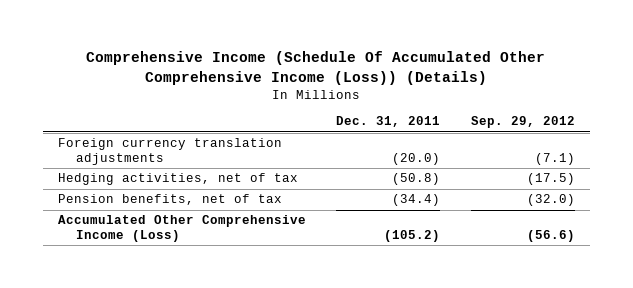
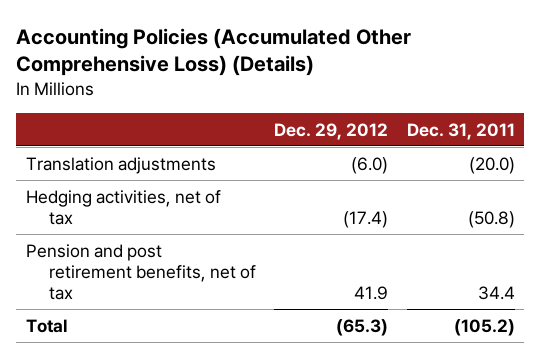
[86,51,546,85] Comprehensive Income (Schedule Of Accumulated Other Comprehensive Income (Loss)) (Details) -> [16,27,412,77] Accounting Policies (Accumulated Other Comprehensive Loss) (Details)
[470,116,575,129] Sep. 29, 2012 -> none
none -> [274,122,389,140] Dec. 29, 2012
[58,138,283,165] Foreign currency translation adjustments -> [25,156,216,174] Translation adjustments
[58,194,283,206] Pension benefits, net of tax -> [25,243,257,300] Pension and post retirement benefits, net of tax
[392,194,441,207] (34.4) -> [477,285,515,300] 34.4
[58,215,307,242] Accumulated Other Comprehensive Income (Loss) -> [25,318,68,333] Total

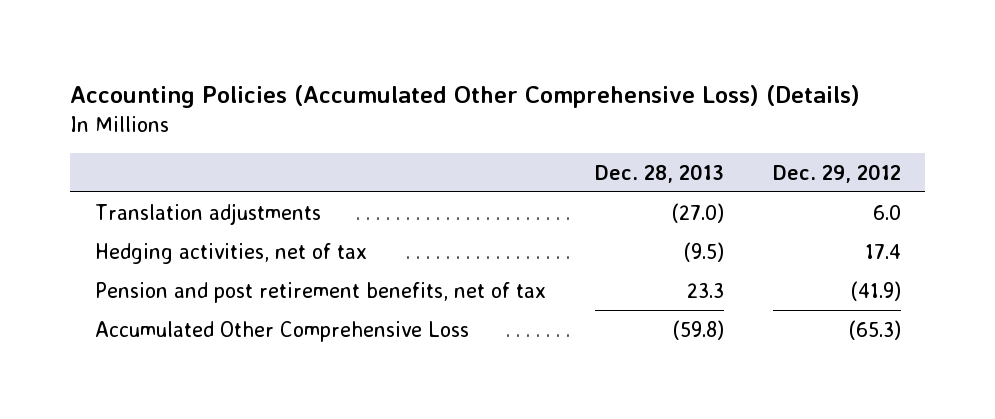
[406,122,515,140] Dec. 31, 2011 -> none
none -> [594,163,724,183] Dec. 28, 2013
[351,156,389,174] (6.0) -> [872,204,901,220] 6.0
[343,210,389,228] (17.4) -> [864,243,901,259] 17.4
[354,285,389,300] 41.9 -> [850,280,901,301] (41.9)
[25,318,68,333] Total -> [94,320,469,342] Accumulated Other Comprehensive Loss

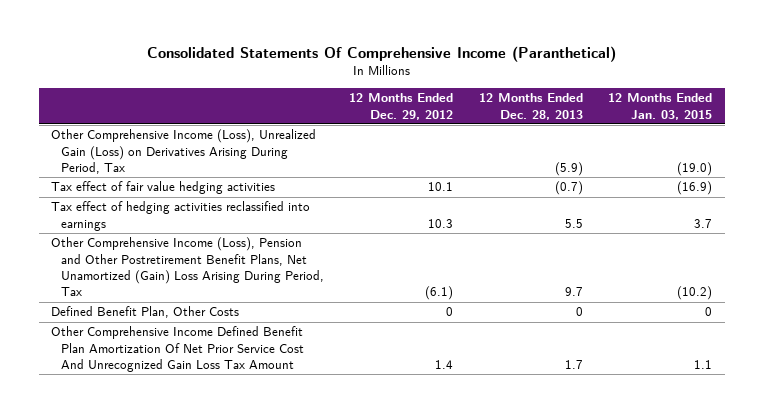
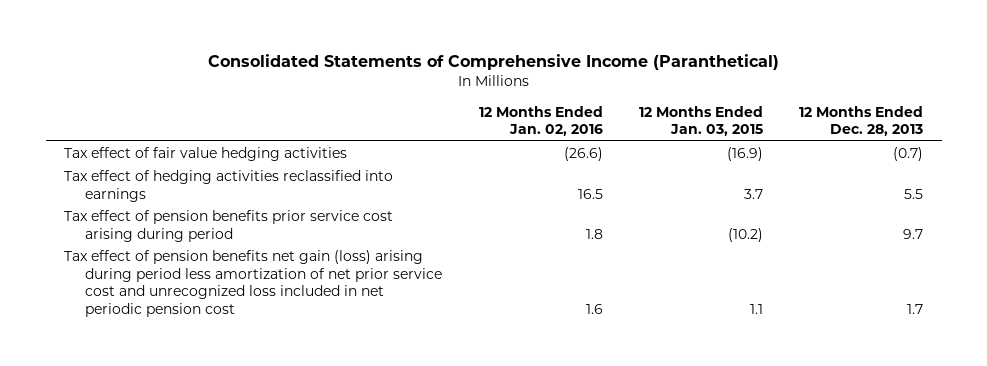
[146,46,616,63] Consolidated Statements Of Comprehensive Income (Paranthetical) -> [207,54,779,71] Consolidated Statements of Comprehensive Income (Paranthetical)
[349,93,454,120] 12 Months Ended Dec. 29, 2012 -> none
none -> [478,105,603,137] 12 Months Ended Jan. 02, 2016
[51,129,317,174] Other Comprehensive Income (Loss), Unrealized Gain (Loss) on Derivatives Arising During Period, Tax -> none
[51,306,240,319] Defined Benefit Plan, Other Costs -> none
[51,237,324,297] Other Comprehensive Income (Loss), Pension and Other Postretirement Benefit Plans, Net Unamortized (Gain) Loss Arising During Period, Tax -> [63,210,393,242] Tax effect of pension benefits prior service cost arising during period
[51,326,304,372] Other Comprehensive Income Defined Benefit Plan Amortization Of Net Prior Service Cost And Unrecognized Gain Loss Tax Amount -> [63,250,443,317] Tax effect of pension benefits net gain (loss) arising during period less amortization of net prior service cost and unrecognized loss included in net periodic pension cost

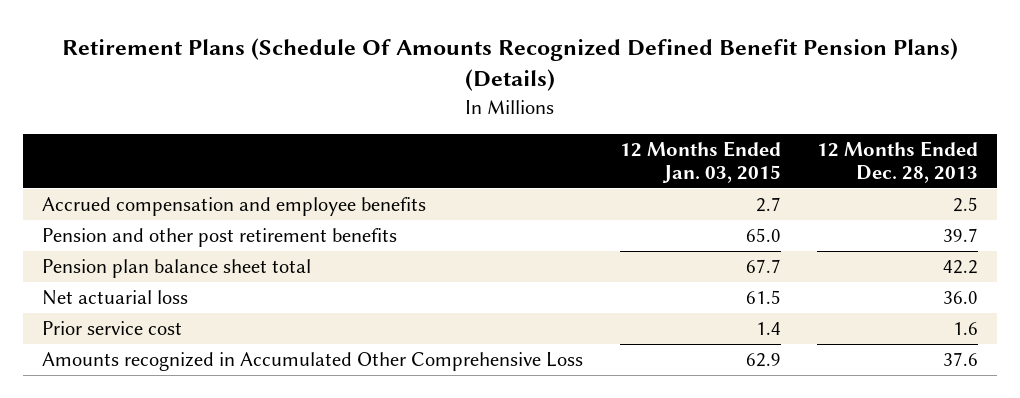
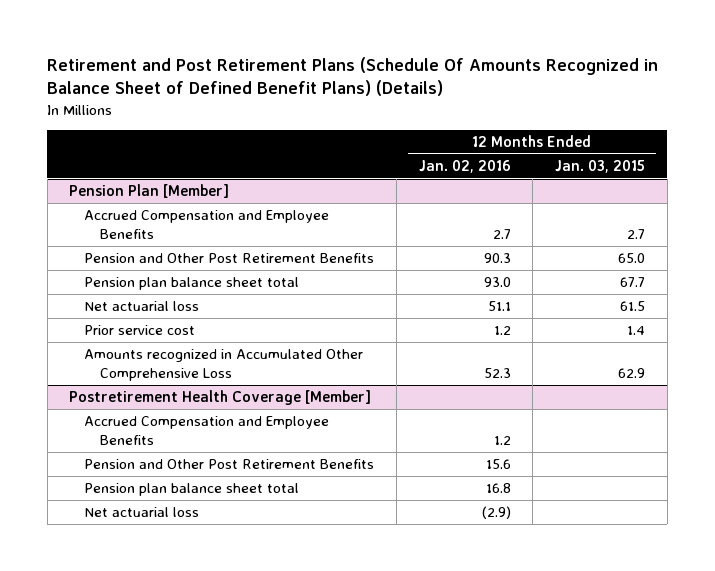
[62,37,959,92] Retirement Plans (Schedule Of Amounts Recognized Defined Benefit Pension Plans) (Details) -> [47,56,659,97] Retirement and Post Retirement Plans (Schedule Of Amounts Recognized in Balance Sheet of Defined Benefit Plans) (Details)
[817,140,979,184] 12 Months Ended Dec. 28, 2013 -> none
none -> [418,160,511,174] Jan. 02, 2016
none -> [69,184,230,199] Pension Plan [Member]
[41,196,426,216] Accrued compensation and employee benefits -> [84,210,330,240] Accrued Compensation and Employee Benefits
[41,227,397,247] Pension and other post retirement benefits -> [84,253,375,264] Pension and Other Post Retirement Benefits
none -> [69,390,372,406] Postretirement Health Coverage [Member]
none -> [84,416,330,446] Accrued Compensation and Employee Benefits
none -> [84,459,375,470] Pension and Other Post Retirement Benefits
none -> [84,483,300,497] Pension plan balance sheet total
none -> [84,507,200,518] Net actuarial loss

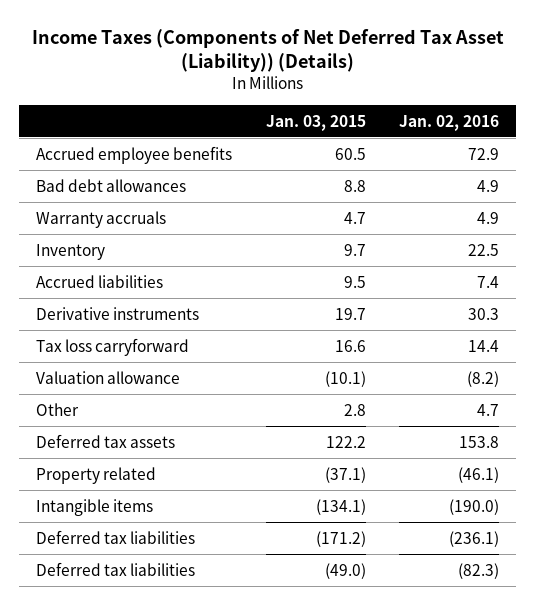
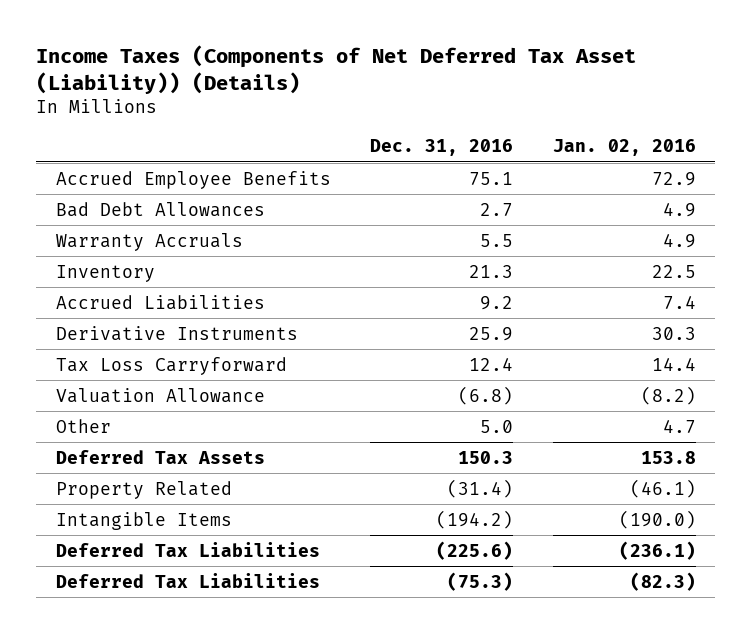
[265,114,366,131] Jan. 03, 2015 -> none
none -> [370,139,514,157] Dec. 31, 2016
[36,145,233,164] Accrued employee benefits -> [55,170,331,189] Accrued Employee Benefits
[36,178,187,192] Bad debt allowances -> [55,201,265,217] Bad Debt Allowances
[36,210,167,228] Warranty accruals -> [55,232,243,251] Warranty Accruals
[36,274,164,288] Accrued liabilities -> [55,294,265,310] Accrued Liabilities
[36,306,200,320] Derivative instruments -> [55,325,298,341] Derivative Instruments
[36,337,190,356] Tax loss carryforward -> [55,356,287,375] Tax Loss Carryforward
[36,370,181,384] Valuation allowance -> [55,387,265,403] Valuation Allowance
[36,433,176,448] Deferred tax assets -> [55,449,265,464] Deferred Tax Assets
[36,466,157,484] Property related -> [55,480,232,499] Property Related
[36,498,154,516] Intangible items -> [55,511,232,530] Intangible Items
[36,529,196,544] Deferred tax liabilities -> [55,541,320,557] Deferred Tax Liabilities
[36,561,196,576] Deferred tax liabilities -> [55,572,320,588] Deferred Tax Liabilities

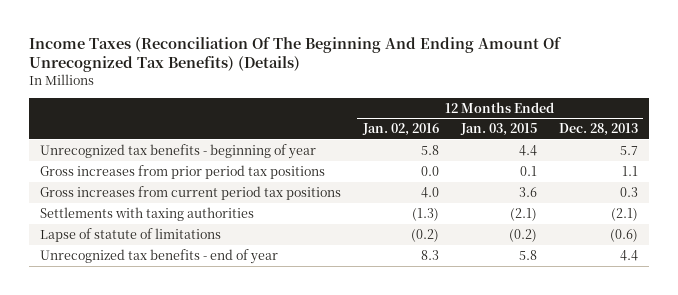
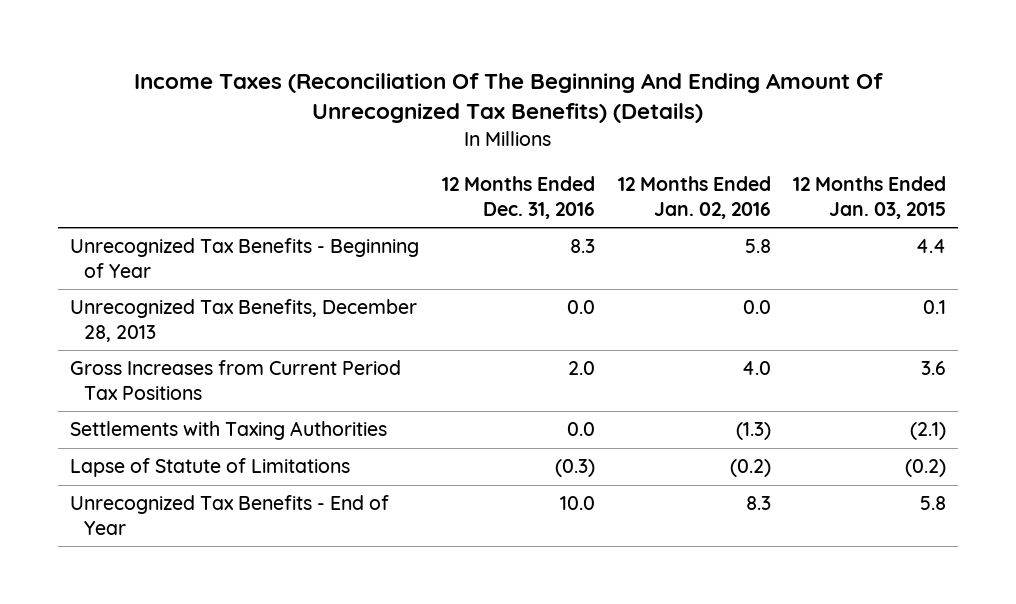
[558,123,638,137] Dec. 28, 2013 -> none
none -> [441,176,595,219] 12 Months Ended Dec. 31, 2016
[40,143,317,159] Unrecognized tax benefits - beginning of year -> [69,238,419,278] Unrecognized Tax Benefits - Beginning of Year
[40,164,326,179] Gross increases from prior period tax positions -> [69,299,417,342] Unrecognized Tax Benefits, December 28, 2013
[40,185,342,200] Gross increases from current period tax positions -> [69,360,401,400] Gross Increases from Current Period Tax Positions
[40,206,255,221] Settlements with taxing authorities -> [69,421,387,441] Settlements with Taxing Authorities
[40,227,222,242] Lapse of statute of limitations -> [69,458,350,478] Lapse of Statute of Limitations
[40,248,279,264] Unrecognized tax benefits - end of year -> [69,495,389,535] Unrecognized Tax Benefits - End of Year

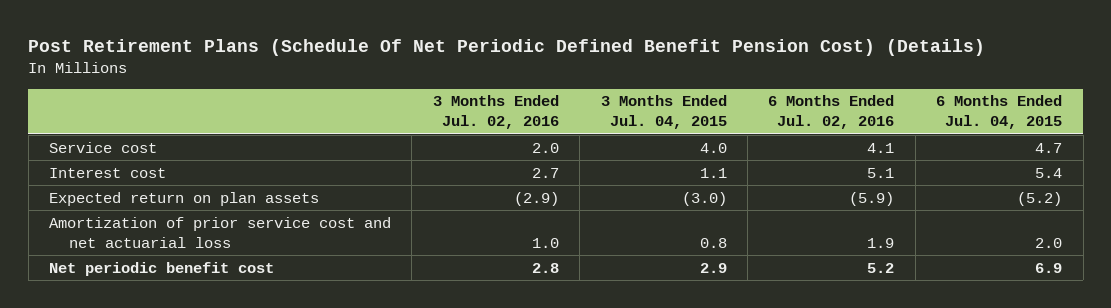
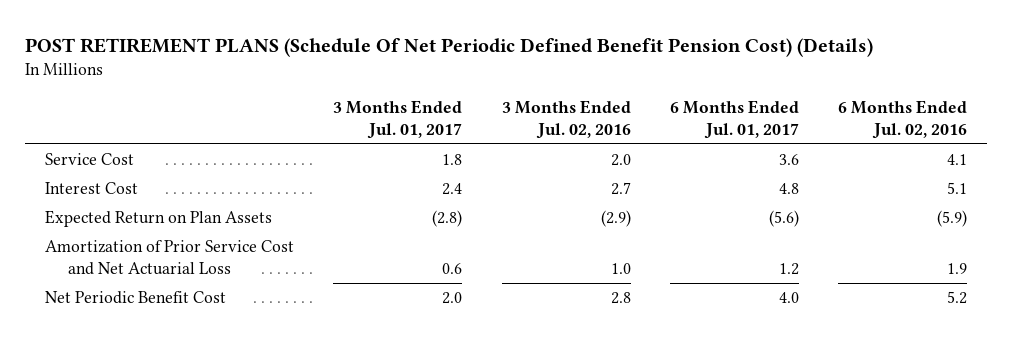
[28,39,986,57] Post Retirement Plans (Schedule Of Net Periodic Defined Benefit Pension Cost) (Details) -> [24,37,873,57] POST RETIREMENT PLANS (Schedule Of Net Periodic Defined Benefit Pension Cost) (Details)
[600,95,727,130] 3 Months Ended Jul. 04, 2015 -> none
[936,95,1063,130] 6 Months Ended Jul. 04, 2015 -> none
none -> [333,100,463,139] 3 Months Ended Jul. 01, 2017
none -> [669,100,799,139] 6 Months Ended Jul. 01, 2017
[48,141,157,153] Service cost -> [44,153,134,166] Service Cost
[48,167,166,178] Interest cost -> [44,182,138,195] Interest Cost
[48,191,319,206] Expected return on plan assets -> [44,210,272,228] Expected Return on Plan Assets
[48,216,391,248] Amortization of prior service cost and net actuarial loss -> [44,240,294,276] Amortization of Prior Service Cost and Net Actuarial Loss
[48,261,274,276] Net periodic benefit cost -> [44,291,226,305] Net Periodic Benefit Cost

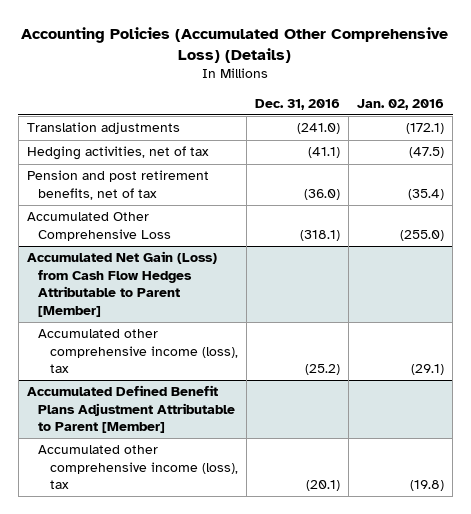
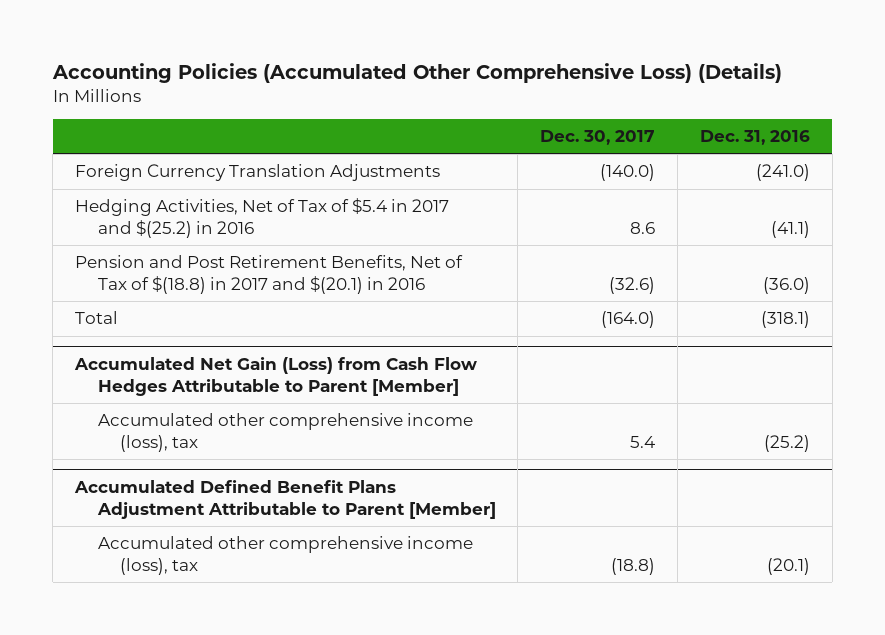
[357,98,445,110] Jan. 02, 2016 -> none
none -> [540,129,656,145] Dec. 30, 2017
[26,122,180,135] Translation adjustments -> [74,164,440,182] Foreign Currency Translation Adjustments
[26,146,209,161] Hedging activities, net of tax -> [74,198,449,238] Hedging Activities, Net of Tax of $5.4 in 2017 and $(25.2) in 2016
[26,170,209,200] Pension and post retirement benefits, net of tax -> [74,255,463,294] Pension and Post Retirement Benefits, Net of Tax of $(18.8) in 2017 and $(20.1) in 2016
[26,212,172,241] Accumulated Other Comprehensive Loss -> [74,311,118,325] Total

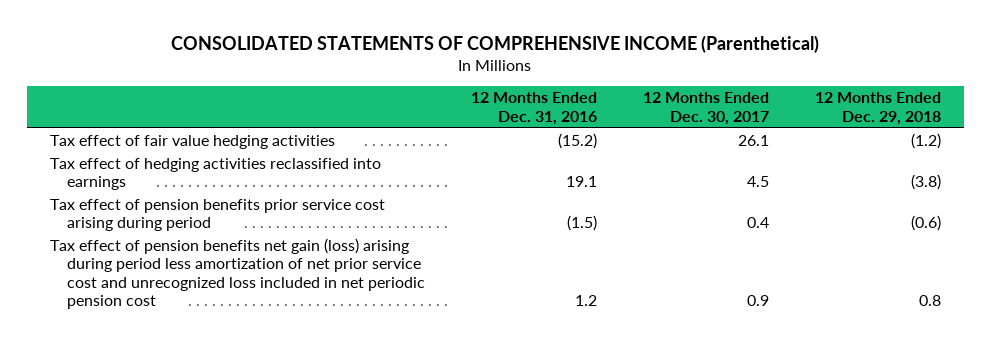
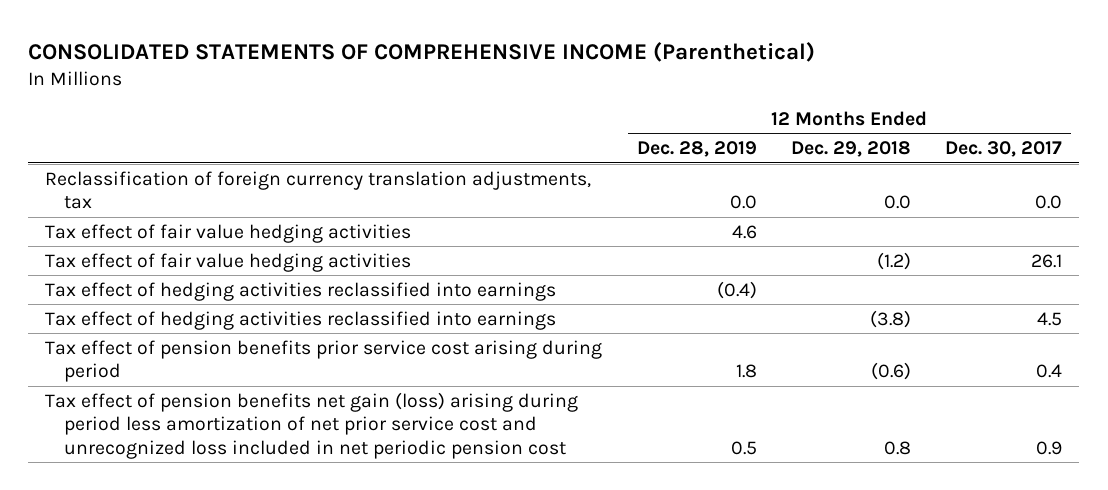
[470,92,597,125] 12 Months Ended Dec. 31, 2016 -> none
none -> [636,141,757,158] Dec. 28, 2019
none -> [45,170,592,210] Reclassification of foreign currency translation adjustments, tax
none -> [45,223,412,243] Tax effect of fair value hedging activities
none -> [45,281,557,301] Tax effect of hedging activities reclassified into earnings

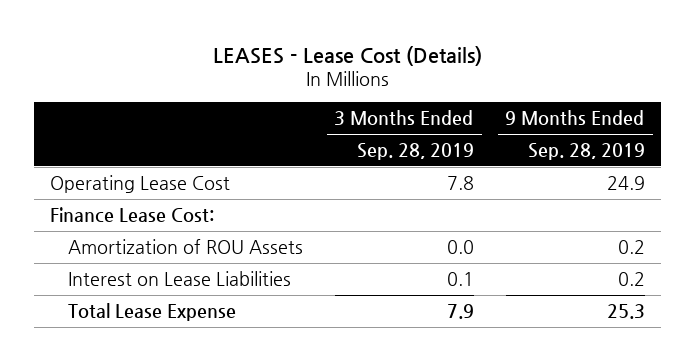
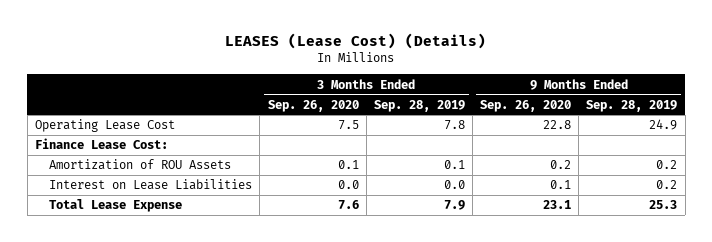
[212,45,482,66] LEASES - Lease Cost (Details) -> [225,32,487,49] LEASES (Lease Cost) (Details)
none -> [267,99,359,112] Sep. 26, 2020
none -> [480,99,572,112] Sep. 26, 2020
[446,239,474,254] 0.0 -> [443,160,465,170] 0.1
[446,271,474,286] 0.1 -> [443,180,465,190] 0.0

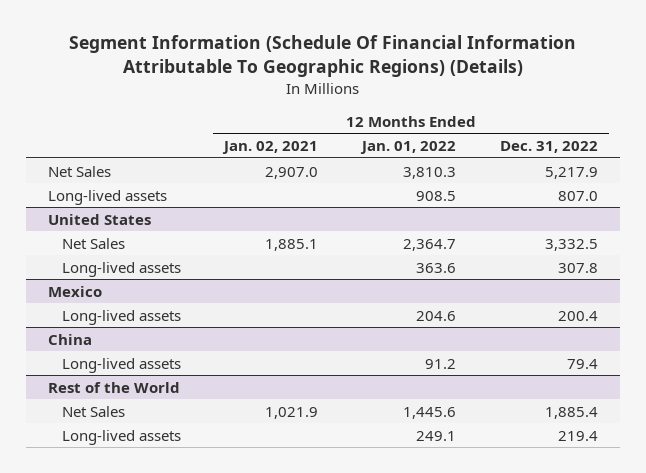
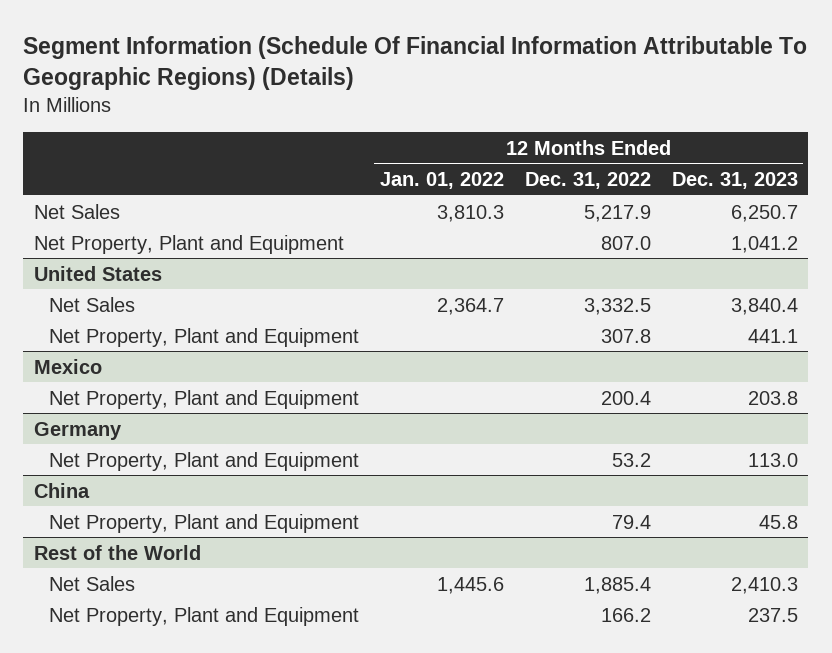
[222,141,319,155] Jan. 02, 2021 -> none
none -> [671,172,798,190] Dec. 31, 2023
[47,189,167,205] Long-lived assets -> none
none -> [33,234,344,254] Net Property, Plant and Equipment
[61,261,181,277] Long-lived assets -> none
none -> [48,327,359,347] Net Property, Plant and Equipment
[61,309,181,325] Long-lived assets -> none
none -> [48,389,359,409] Net Property, Plant and Equipment
none -> [33,421,122,440] Germany
none -> [48,451,359,471] Net Property, Plant and Equipment
[61,357,181,373] Long-lived assets -> none
none -> [48,513,359,533] Net Property, Plant and Equipment
[61,429,181,445] Long-lived assets -> none
none -> [48,606,359,626] Net Property, Plant and Equipment

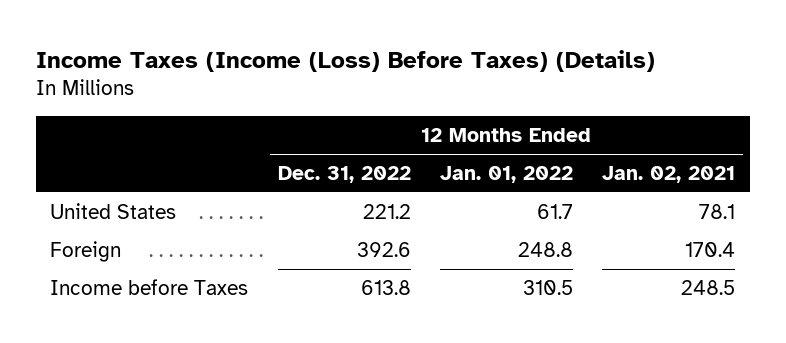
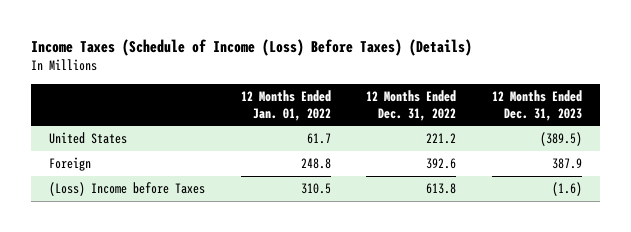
[35,49,655,72] Income Taxes (Income (Loss) Before Taxes) (Details) -> [31,39,473,57] Income Taxes (Schedule of Income (Loss) Before Taxes) (Details)
[602,165,736,183] Jan. 02, 2021 -> none
none -> [491,89,582,121] 12 Months Ended Dec. 31, 2023
[50,278,249,295] Income before Taxes -> [49,181,206,196] (Loss) Income before Taxes

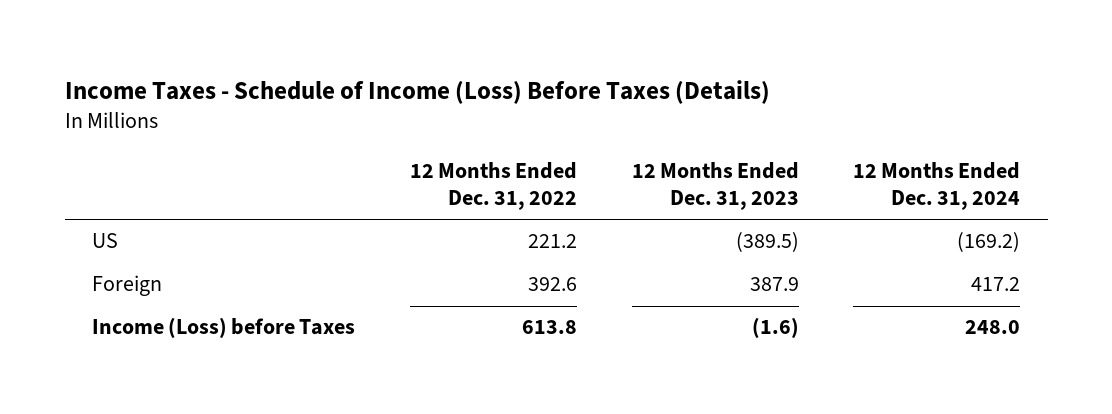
[31,39,473,57] Income Taxes (Schedule of Income (Loss) Before Taxes) (Details) -> [64,79,770,104] Income Taxes - Schedule of Income (Loss) Before Taxes (Details)
[240,89,331,121] 12 Months Ended Jan. 01, 2022 -> none
none -> [853,162,1021,211] 12 Months Ended Dec. 31, 2024
[49,131,128,144] United States -> [92,233,119,249] US
[49,181,206,196] (Loss) Income before Taxes -> [92,317,356,339] Income (Loss) before Taxes

